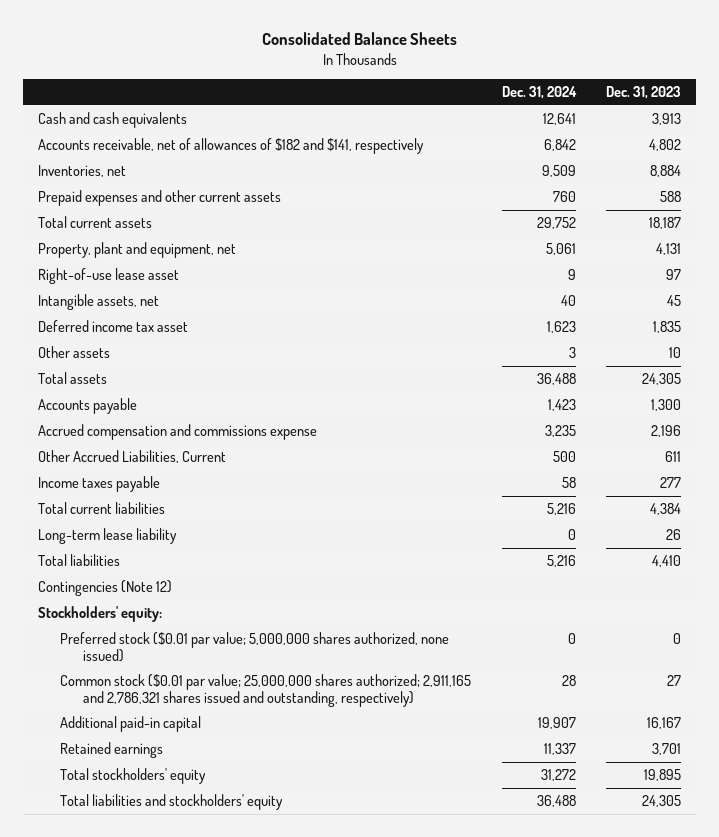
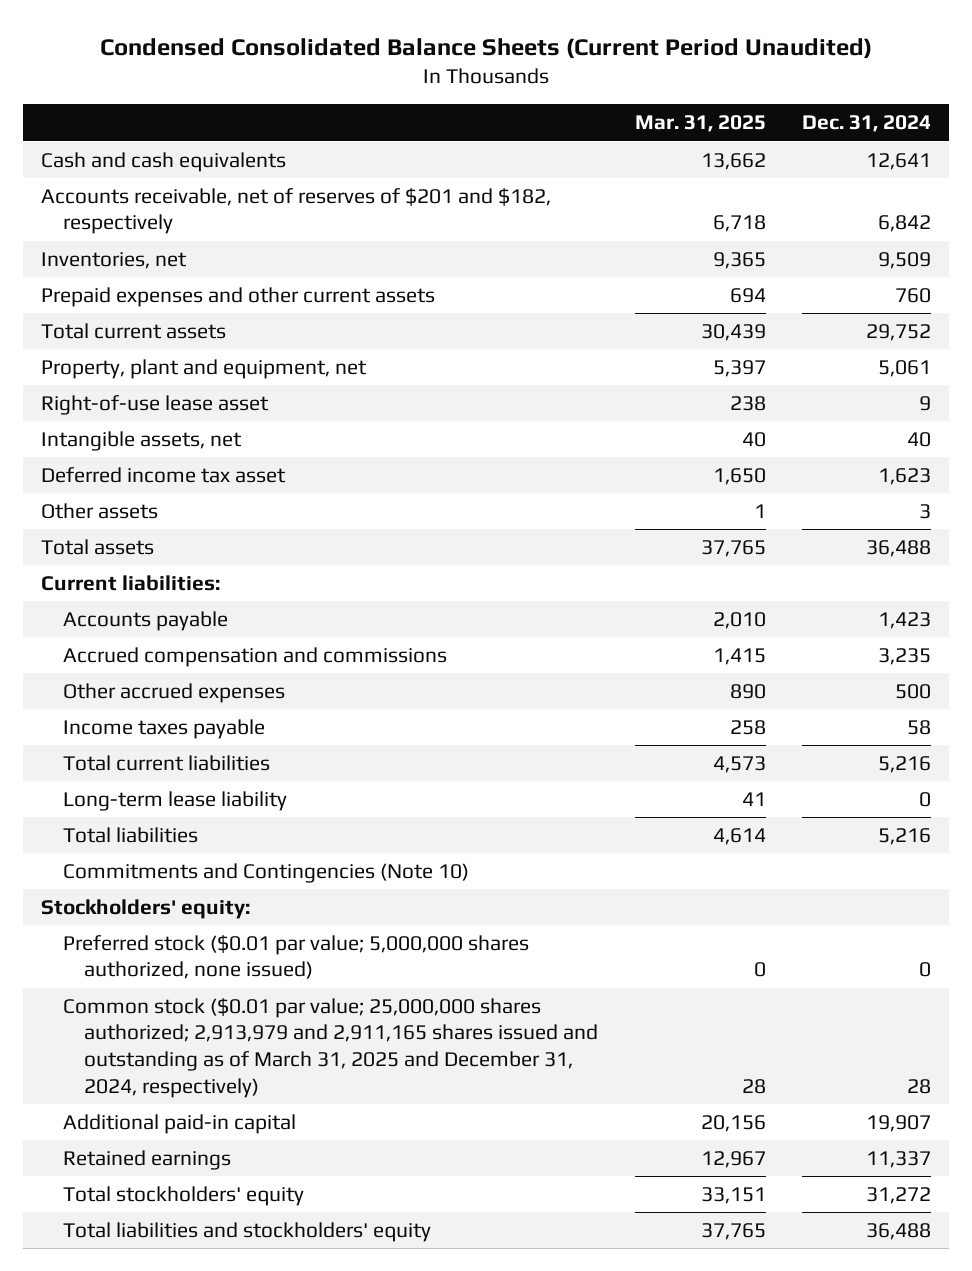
[261,32,457,46] Consolidated Balance Sheets -> [100,38,873,60] Condensed Consolidated Balance Sheets (Current Period Unaudited)
[605,86,681,100] Dec. 31, 2023 -> none
none -> [634,115,766,133] Mar. 31, 2025
[38,138,425,155] Accounts receivable, net of allowances of $182 and $141, respectively -> [41,187,552,235] Accounts receivable, net of reserves of $201 and $182, respectively
none -> [41,574,221,591] Current liabilities:
[38,424,318,441] Accrued compensation and commissions expense -> [62,646,447,667] Accrued compensation and commissions
[38,450,227,464] Other Accrued Liabilities, Current -> [62,682,285,703] Other accrued expenses
[38,580,173,597] Contingencies (Note 12) -> [62,862,469,883] Commitments and Contingencies (Note 10)
[60,674,472,707] Common stock ($0.01 par value; 25,000,000 shares authorized; 2,911,165 and 2,786,321 shares issued and outstanding, respectively) -> [62,997,598,1098] Common stock ($0.01 par value; 25,000,000 shares authorized; 2,913,979 and 2,911,165 shares issued and outstanding as of March 31, 2025 and December 31, 2024, respectively)

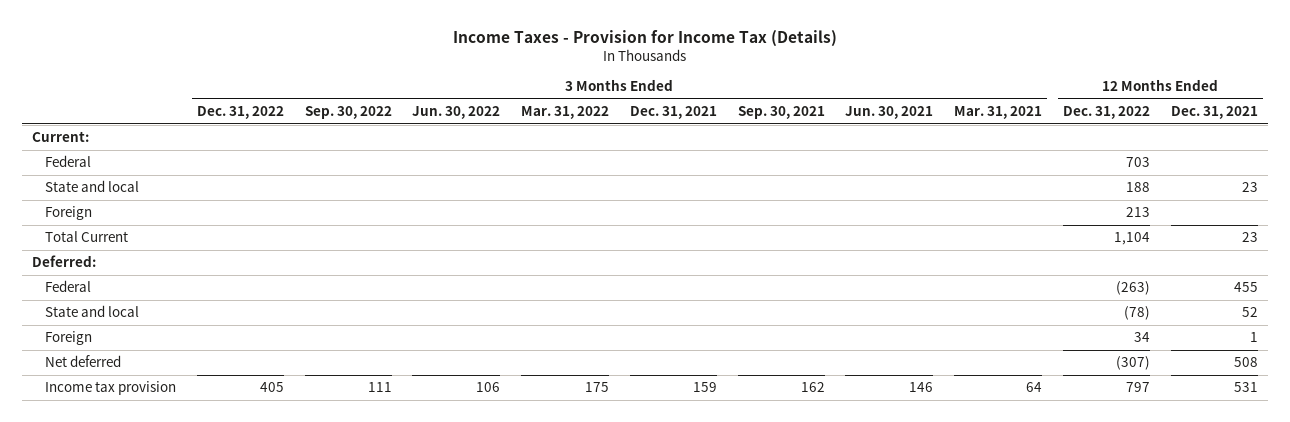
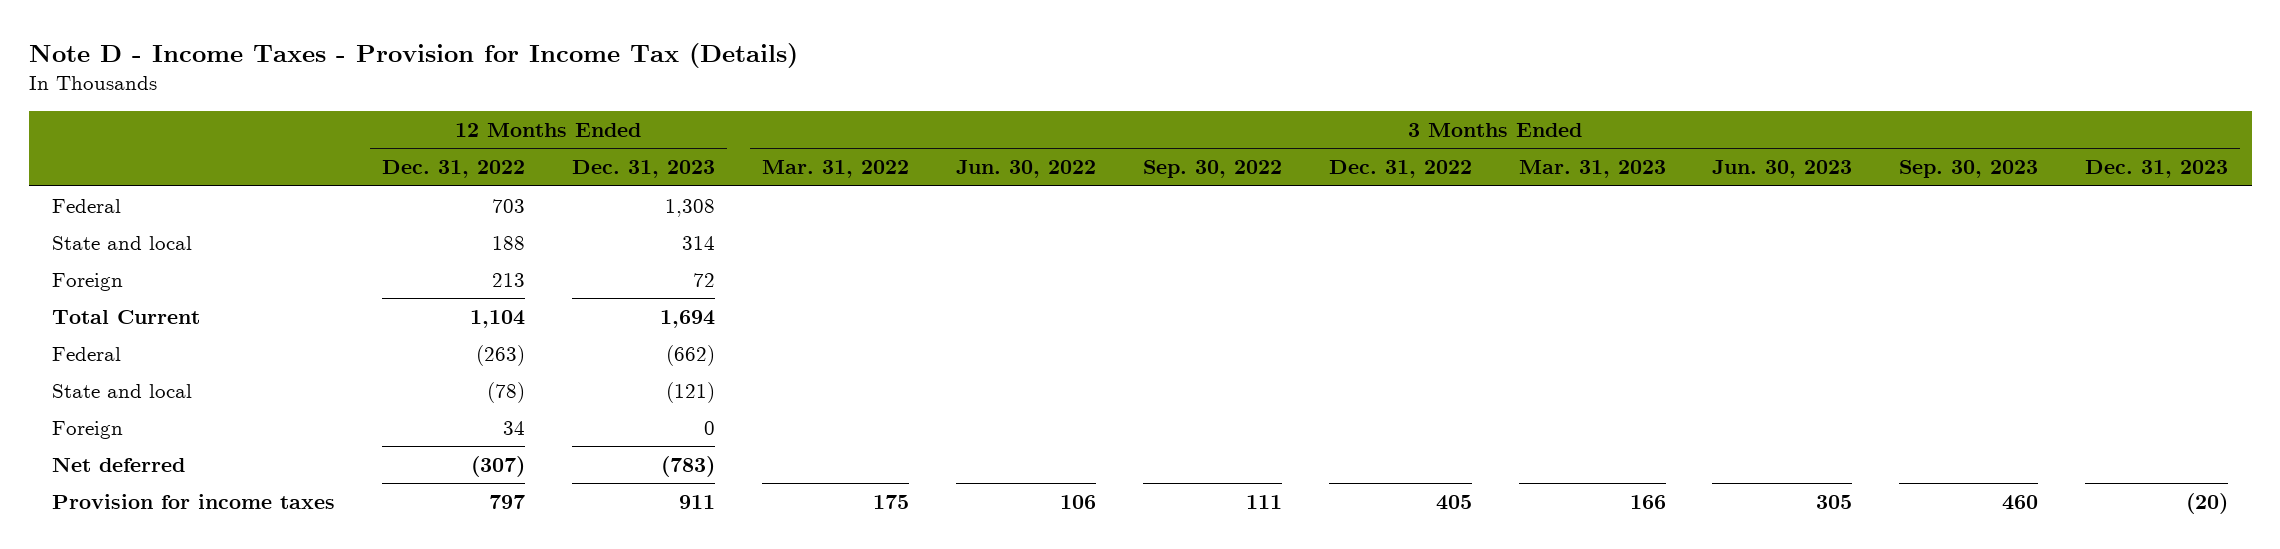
[453,29,838,47] Income Taxes - Provision for Income Tax (Details) -> [28,42,798,68] Note D - Income Taxes - Provision for Income Tax (Details)
[629,106,717,120] Dec. 31, 2021 -> none
[737,106,825,120] Sep. 30, 2021 -> none
[845,106,934,120] Jun. 30, 2021 -> none
[954,106,1043,120] Mar. 31, 2021 -> none
[1170,106,1258,120] Dec. 31, 2021 -> none
none -> [571,160,715,179] Dec. 31, 2023
none -> [1518,160,1666,179] Mar. 31, 2023
none -> [1712,160,1853,179] Jun. 30, 2023
none -> [1899,160,2039,179] Sep. 30, 2023
none -> [2085,160,2229,179] Dec. 31, 2023
[32,131,90,143] Current: -> none
[32,255,97,268] Deferred: -> none
[45,381,177,396] Income tax provision -> [52,493,336,509] Provision for income taxes

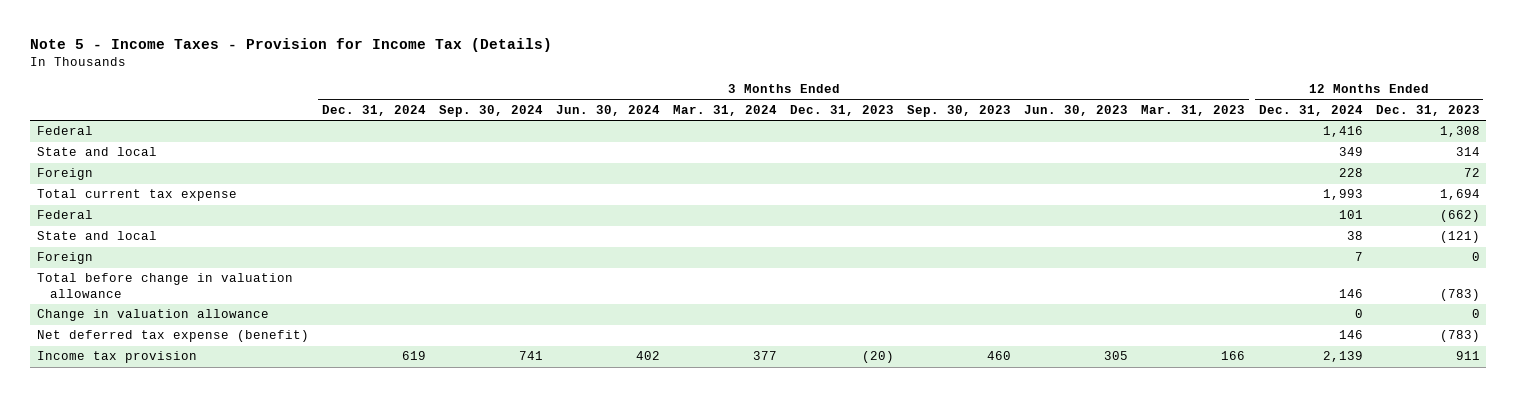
[28,42,798,68] Note D - Income Taxes - Provision for Income Tax (Details) -> [30,38,553,53] Note 5 - Income Taxes - Provision for Income Tax (Details)
[381,160,525,179] Dec. 31, 2022 -> none
[761,160,909,179] Mar. 31, 2022 -> none
[955,160,1096,179] Jun. 30, 2022 -> none
[1142,160,1282,179] Sep. 30, 2022 -> none
[1328,160,1472,179] Dec. 31, 2022 -> none
none -> [321,104,426,116] Dec. 31, 2024
none -> [438,104,543,117] Sep. 30, 2024
none -> [555,104,660,116] Jun. 30, 2024
none -> [673,104,778,116] Mar. 31, 2024
none -> [1258,104,1363,116] Dec. 31, 2024
[52,309,201,324] Total Current -> [36,189,237,202] Total current tax expense
none -> [36,273,293,299] Total before change in valuation allowance
none -> [36,309,269,322] Change in valuation allowance
[52,456,186,472] Net deferred -> [36,330,309,343] Net deferred tax expense (benefit)
[52,493,336,509] Provision for income taxes -> [36,351,197,364] Income tax provision

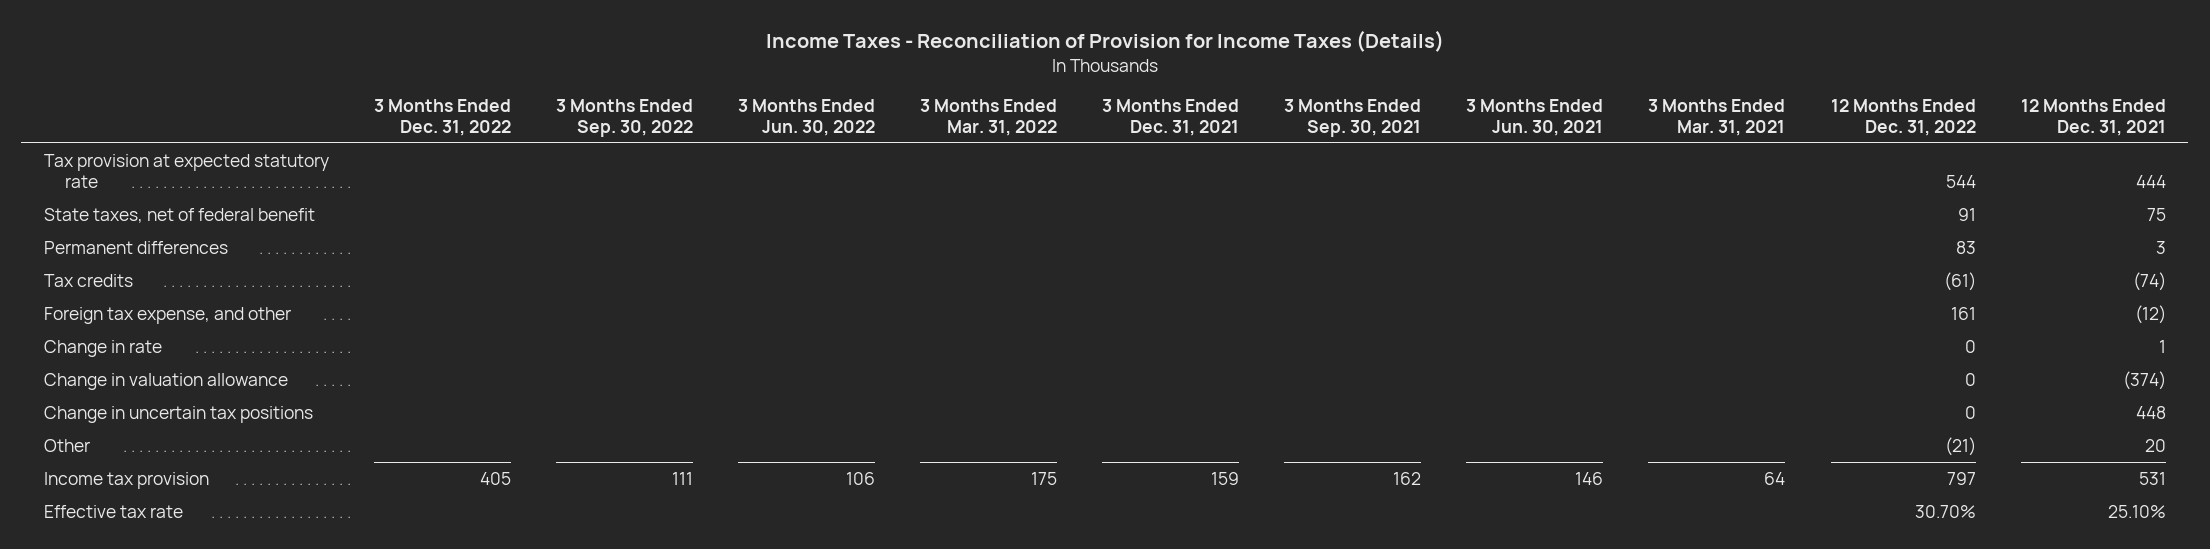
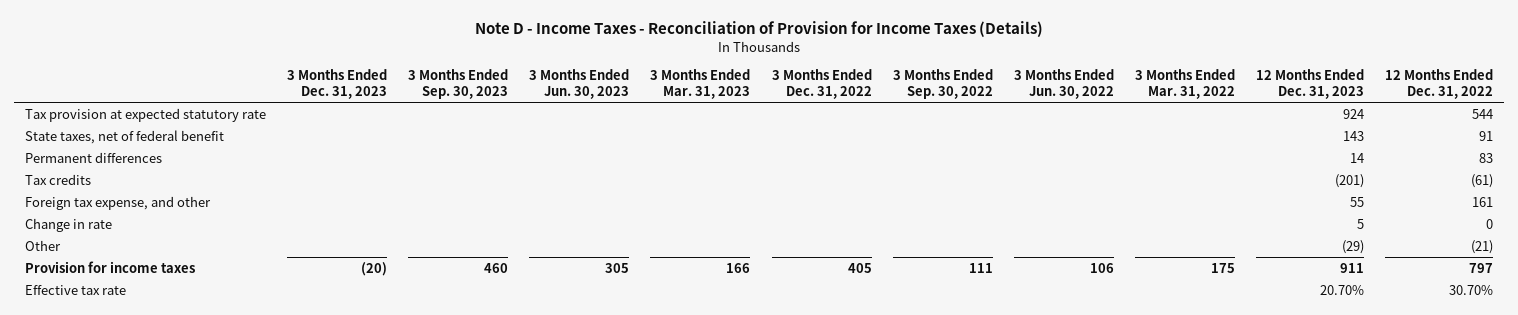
[765,30,1444,53] Income Taxes - Reconciliation of Provision for Income Taxes (Details) -> [475,21,1044,38] Note D - Income Taxes - Reconciliation of Provision for Income Taxes (Details)
[1102,98,1240,136] 3 Months Ended Dec. 31, 2021 -> none
[1284,98,1422,137] 3 Months Ended Sep. 30, 2021 -> none
[1466,98,1604,136] 3 Months Ended Jun. 30, 2021 -> none
[1648,98,1786,136] 3 Months Ended Mar. 31, 2021 -> none
[2020,98,2166,136] 12 Months Ended Dec. 31, 2021 -> none
none -> [287,69,388,100] 3 Months Ended Dec. 31, 2023
none -> [408,69,509,100] 3 Months Ended Sep. 30, 2023
none -> [529,69,630,100] 3 Months Ended Jun. 30, 2023
none -> [650,69,751,100] 3 Months Ended Mar. 31, 2023
none -> [1256,69,1365,100] 12 Months Ended Dec. 31, 2023
[43,372,288,390] Change in valuation allowance -> none
[43,405,313,423] Change in uncertain tax positions -> none
[43,471,209,489] Income tax provision -> [24,260,195,273] Provision for income taxes

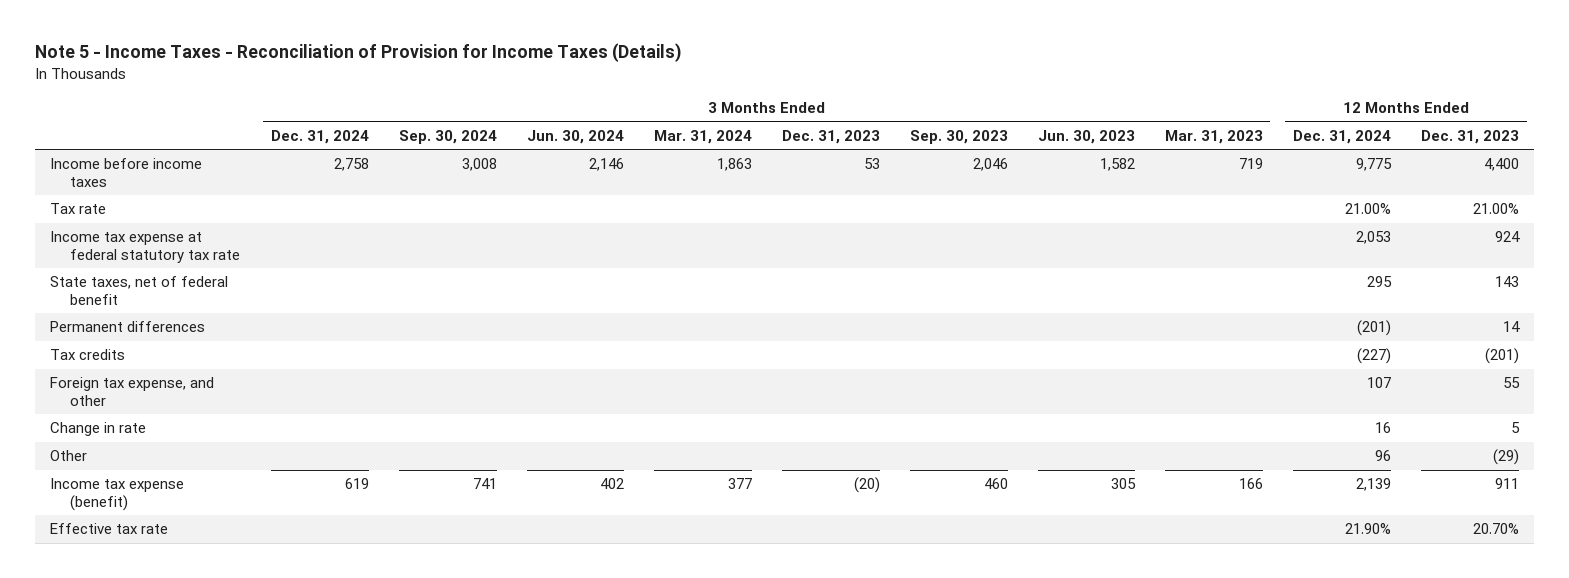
[475,21,1044,38] Note D - Income Taxes - Reconciliation of Provision for Income Taxes (Details) -> [34,43,682,63] Note 5 - Income Taxes - Reconciliation of Provision for Income Taxes (Details)
[771,69,872,100] 3 Months Ended Dec. 31, 2022 -> none
[892,69,993,100] 3 Months Ended Sep. 30, 2022 -> none
[1013,69,1114,100] 3 Months Ended Jun. 30, 2022 -> none
[1135,69,1236,100] 3 Months Ended Mar. 31, 2022 -> none
[1385,69,1494,100] 12 Months Ended Dec. 31, 2022 -> none
none -> [270,129,369,144] Dec. 31, 2024
none -> [398,129,497,144] Sep. 30, 2024
none -> [526,129,624,144] Jun. 30, 2024
none -> [653,129,752,144] Mar. 31, 2024
none -> [1292,129,1391,144] Dec. 31, 2024
none -> [49,158,202,187] Income before income taxes
none -> [49,203,106,215] Tax rate
[24,107,266,122] Tax provision at expected statutory rate -> [49,231,241,263] Income tax expense at federal statutory tax rate
[24,260,195,273] Provision for income taxes -> [49,478,184,511] Income tax expense (benefit)

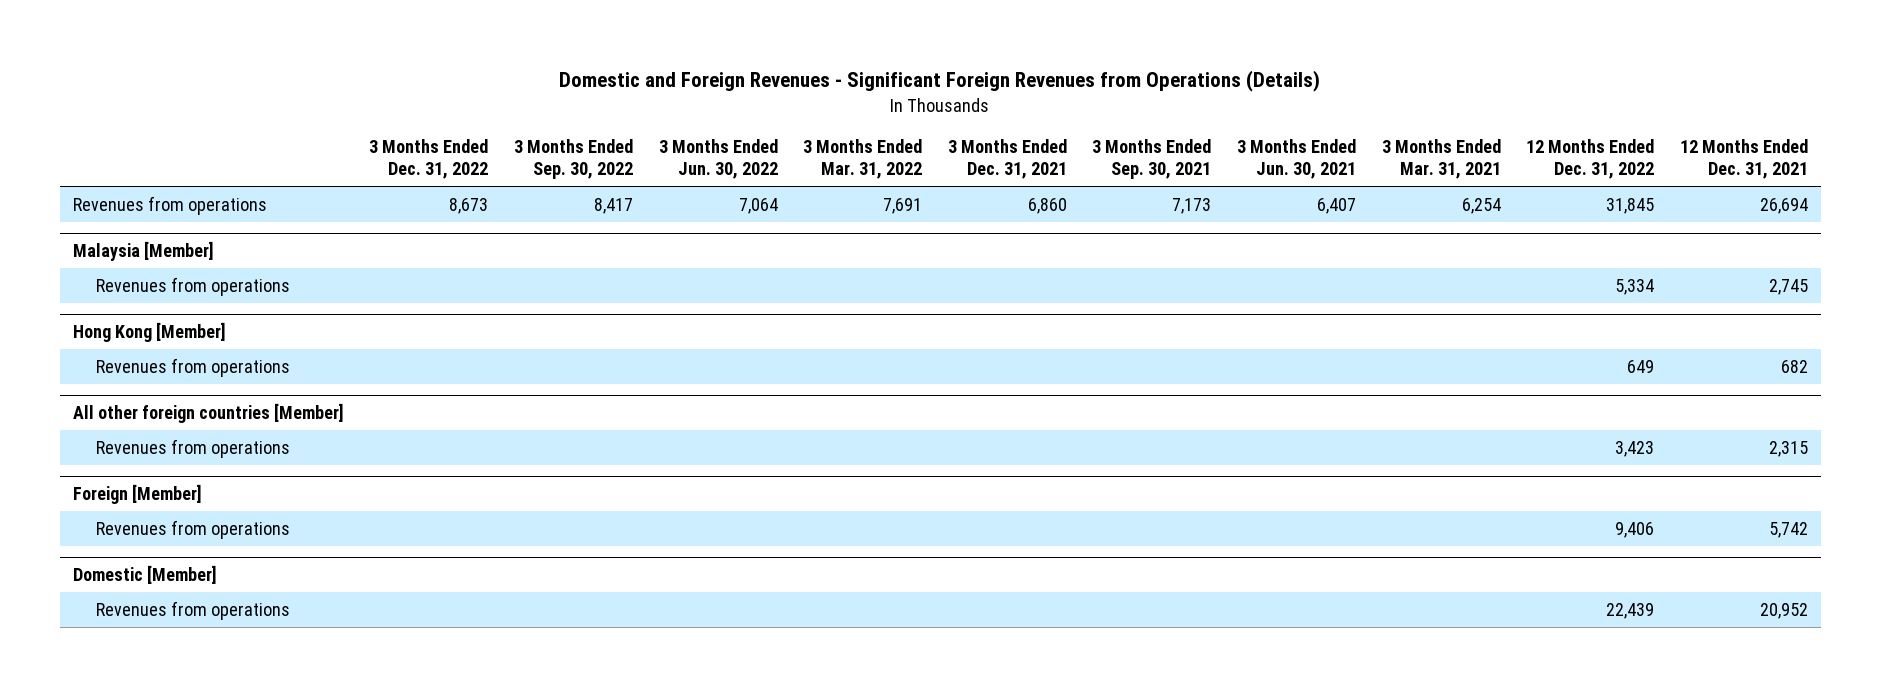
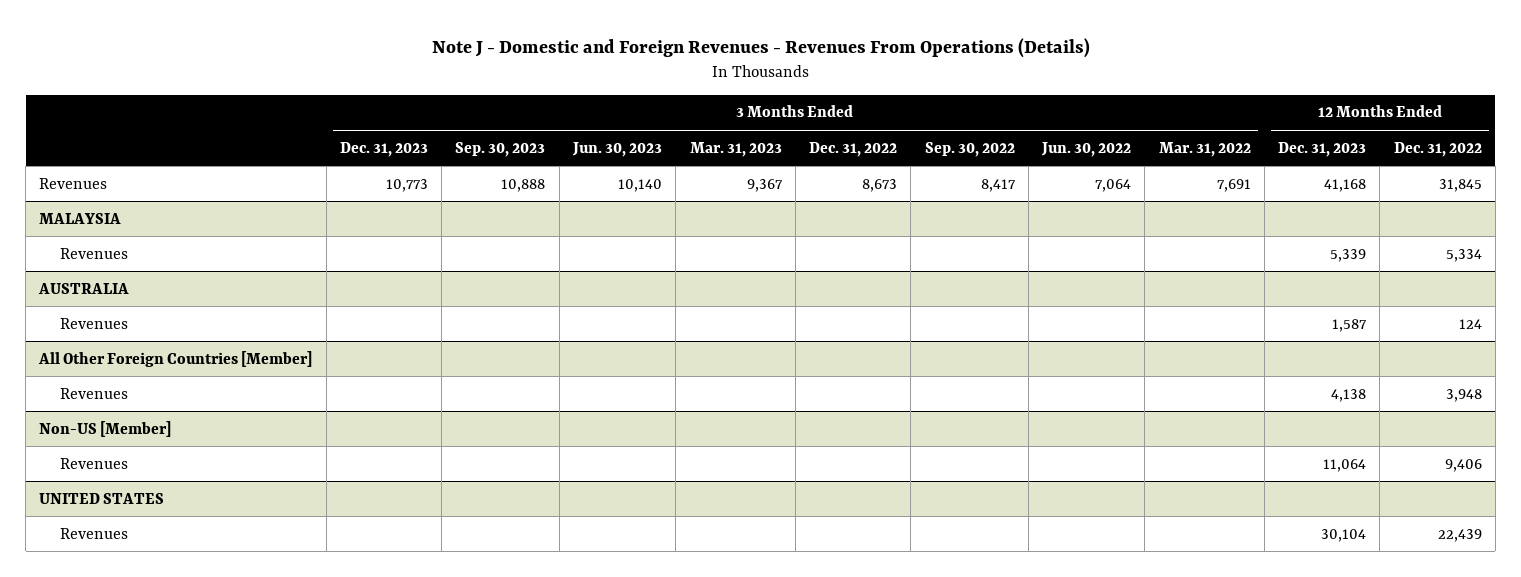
[559,70,1321,93] Domestic and Foreign Revenues - Significant Foreign Revenues from Operations (Details) -> [431,38,1090,59] Note J - Domestic and Foreign Revenues - Revenues From Operations (Details)
[947,138,1067,180] 3 Months Ended Dec. 31, 2021 -> none
[1092,138,1212,180] 3 Months Ended Sep. 30, 2021 -> none
[1236,138,1356,180] 3 Months Ended Jun. 30, 2021 -> none
[1381,138,1501,180] 3 Months Ended Mar. 31, 2021 -> none
[1679,138,1808,180] 12 Months Ended Dec. 31, 2021 -> none
none -> [339,141,428,157] Dec. 31, 2023
none -> [455,141,546,157] Sep. 30, 2023
none -> [572,141,663,157] Jun. 30, 2023
none -> [689,141,782,157] Mar. 31, 2023
none -> [1278,141,1367,157] Dec. 31, 2023
[72,321,226,342] Hong Kong [Member] -> none
[72,195,267,215] Revenues from operations -> [39,177,108,189] Revenues
[72,240,214,261] Malaysia [Member] -> [39,212,122,224] MALAYSIA
[95,276,290,296] Revenues from operations -> [60,247,129,259] Revenues
none -> [38,282,130,294] AUSTRALIA
[95,357,290,377] Revenues from operations -> [60,317,129,329] Revenues
[1627,359,1655,373] 649 -> [1458,318,1482,329] 124
[72,402,344,423] All other foreign countries [Member] -> [38,350,313,367] All Other Foreign Countries [Member]
[95,438,290,458] Revenues from operations -> [60,387,129,399] Revenues
[1615,440,1655,457] 3,423 -> [1445,388,1482,402] 3,948
[72,483,202,504] Foreign [Member] -> [39,420,172,437] Non-US [Member]
[95,519,290,539] Revenues from operations -> [60,457,129,469] Revenues
[72,564,217,584] Domestic [Member] -> [39,492,165,504] UNITED STATES
[95,600,290,620] Revenues from operations -> [60,527,129,539] Revenues

